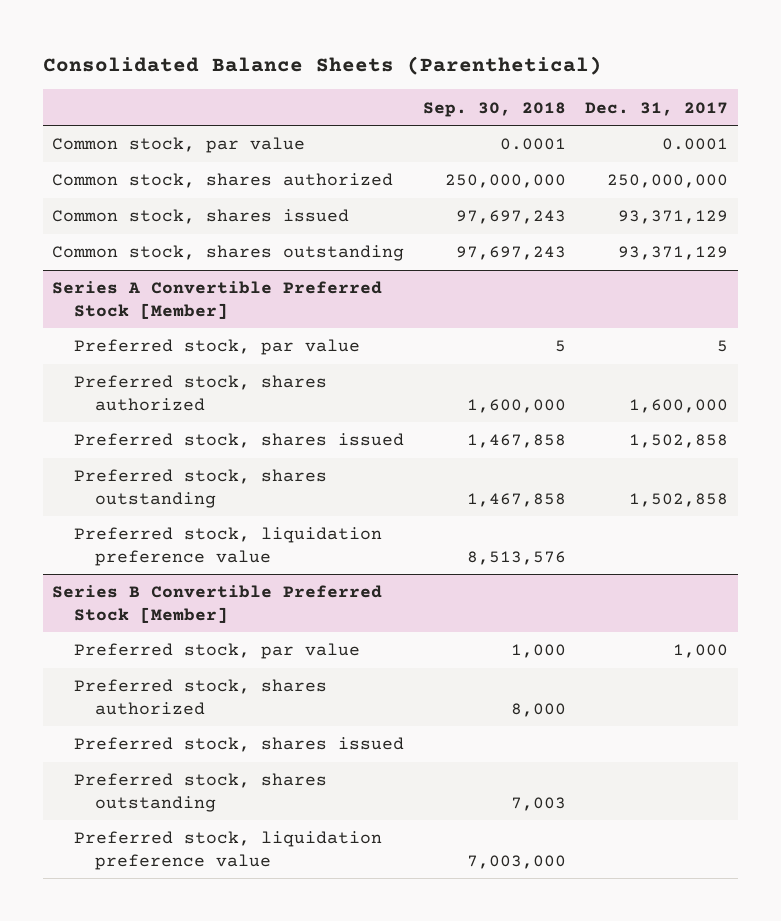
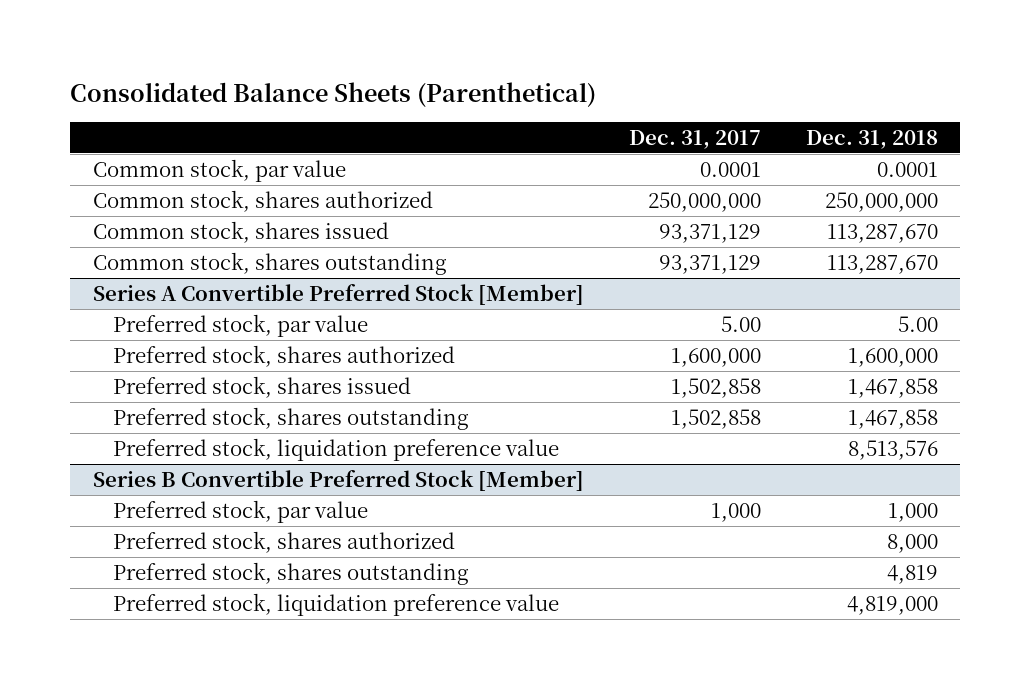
[423,101,567,117] Sep. 30, 2018 -> none
none -> [805,129,938,149] Dec. 31, 2018
[717,340,729,353] 5 -> [720,315,761,332] 5.00
[73,737,404,753] Preferred stock, shares issued -> none

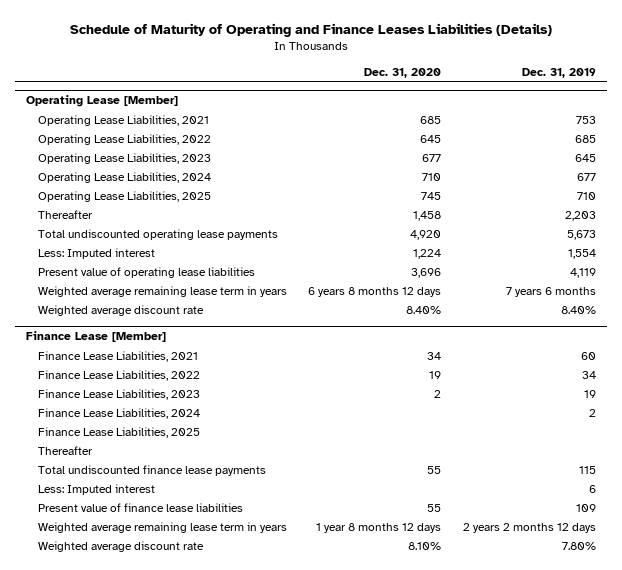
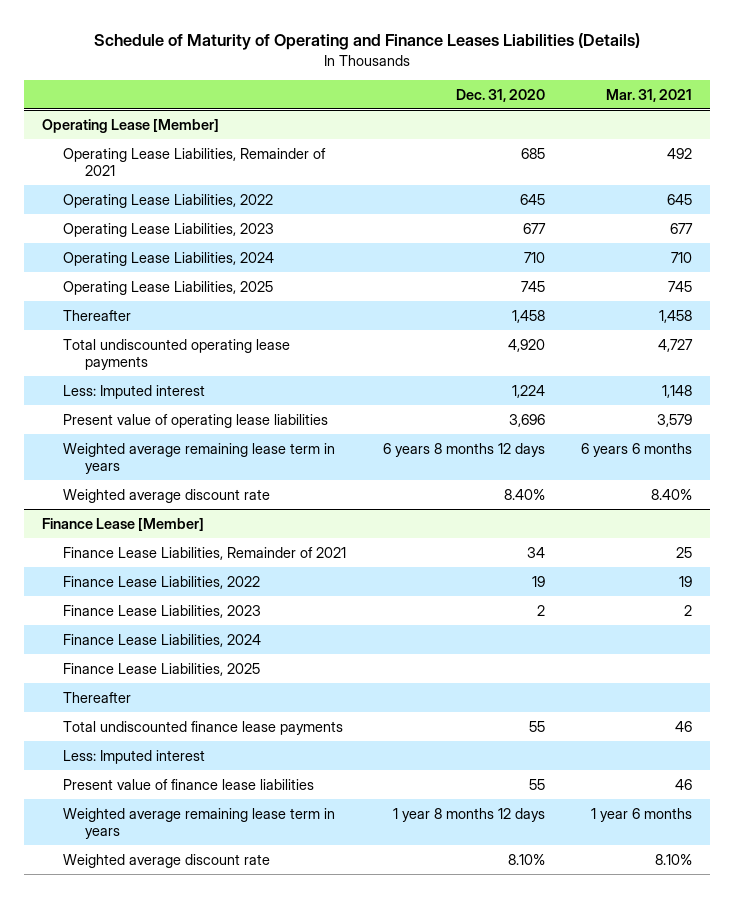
[522,68,597,79] Dec. 31, 2019 -> none
none -> [605,88,692,102] Mar. 31, 2021
[37,114,209,126] Operating Lease Liabilities, 2021 -> [63,147,327,176] Operating Lease Liabilities, Remainder of 2021
[37,350,198,362] Finance Lease Liabilities, 2021 -> [63,546,347,560] Finance Lease Liabilities, Remainder of 2021

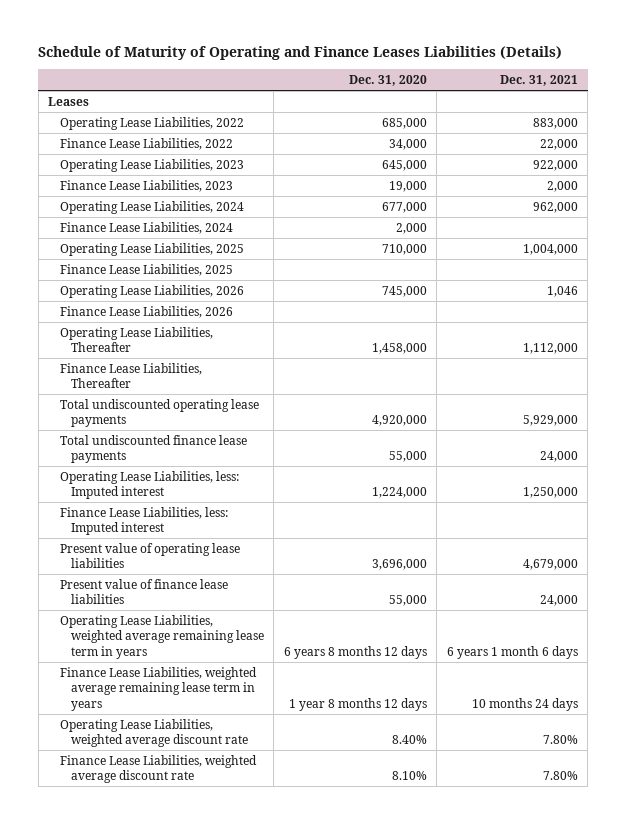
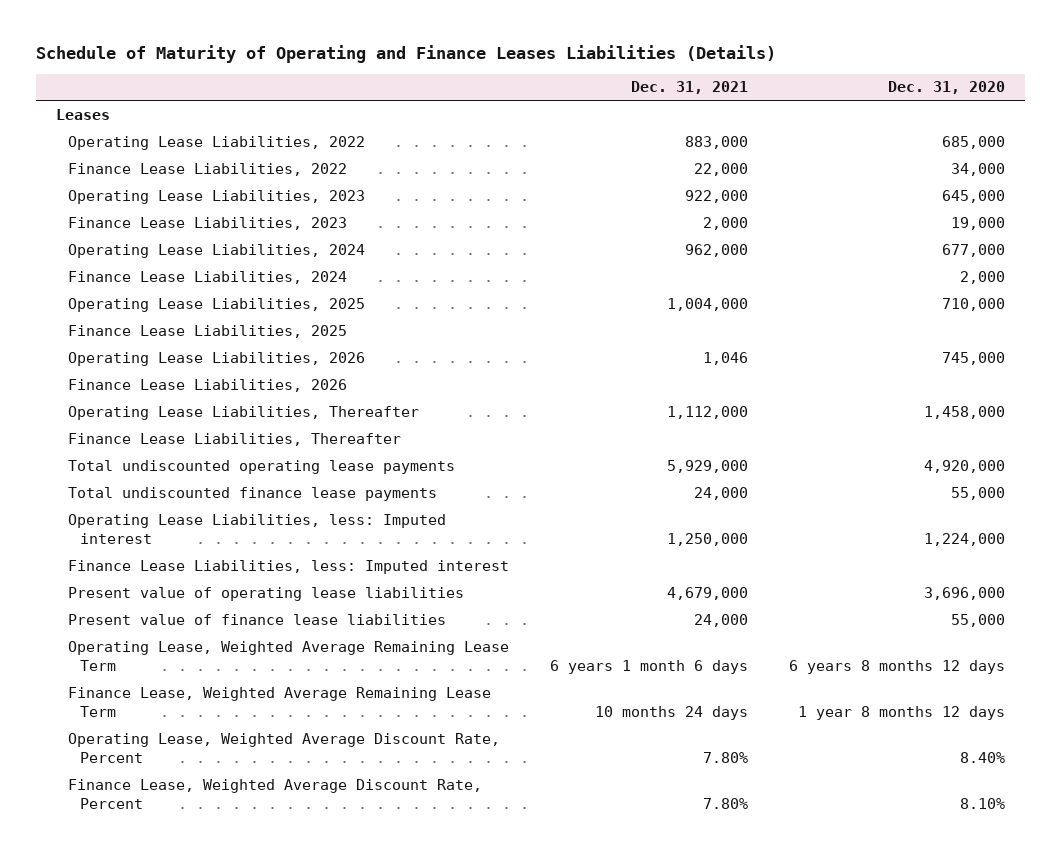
[59,614,264,659] Operating Lease Liabilities, weighted average remaining lease term in years -> [68,640,510,671] Operating Lease, Weighted Average Remaining Lease Term
[59,666,257,711] Finance Lease Liabilities, weighted average remaining lease term in years -> [68,686,492,717] Finance Lease, Weighted Average Remaining Lease Term
[59,718,248,748] Operating Lease Liabilities, weighted average discount rate -> [68,732,501,763] Operating Lease, Weighted Average Discount Rate, Percent
[59,754,257,784] Finance Lease Liabilities, weighted average discount rate -> [68,778,483,809] Finance Lease, Weighted Average Discount Rate, Percent

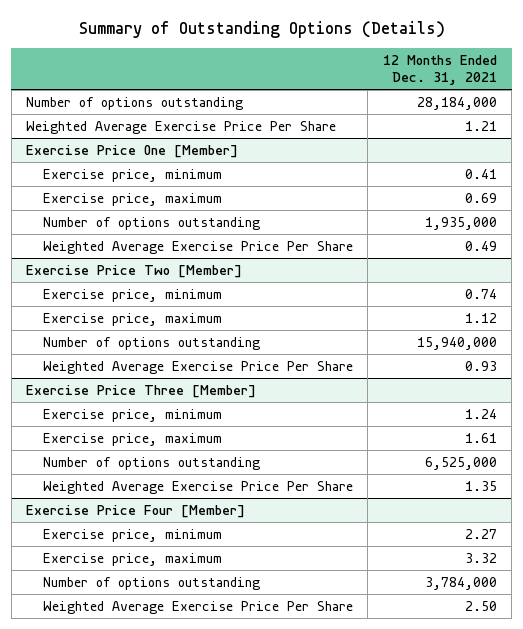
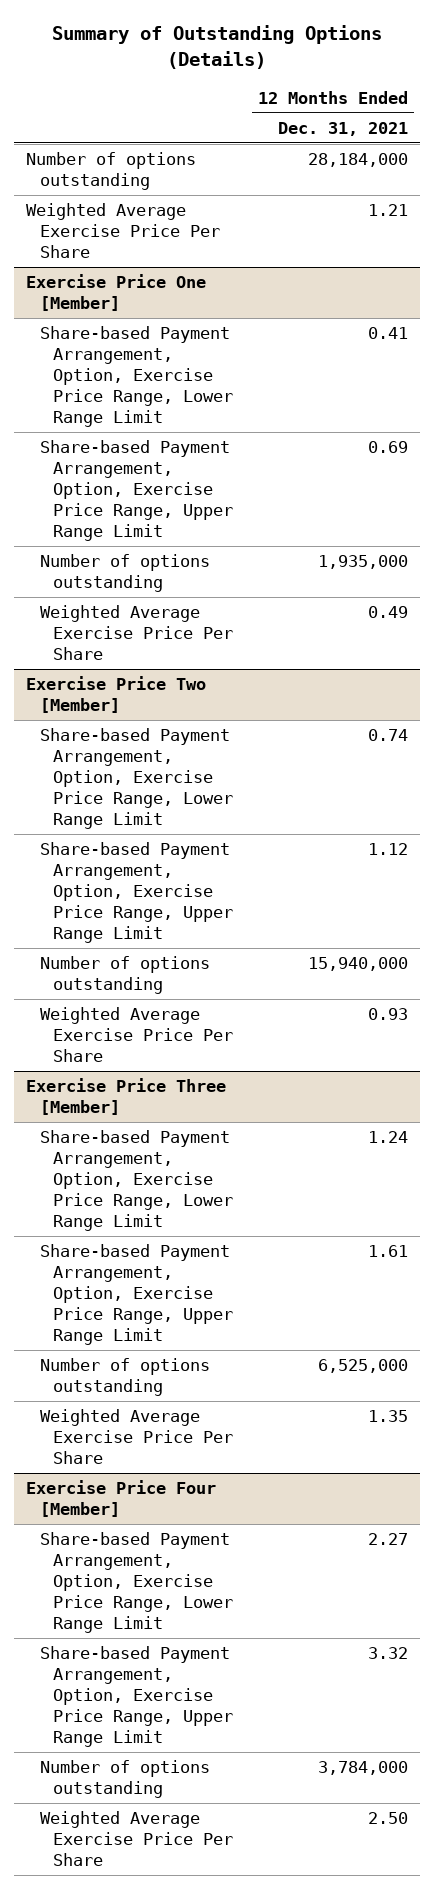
[42,168,222,182] Exercise price, minimum -> [39,326,234,427] Share-based Payment Arrangement, Option, Exercise Price Range, Lower Range Limit
[42,192,222,206] Exercise price, maximum -> [39,440,234,541] Share-based Payment Arrangement, Option, Exercise Price Range, Upper Range Limit
[42,288,222,302] Exercise price, minimum -> [39,728,234,829] Share-based Payment Arrangement, Option, Exercise Price Range, Lower Range Limit
[42,312,222,326] Exercise price, maximum -> [39,842,234,943] Share-based Payment Arrangement, Option, Exercise Price Range, Upper Range Limit
[42,408,222,422] Exercise price, minimum -> [39,1130,234,1231] Share-based Payment Arrangement, Option, Exercise Price Range, Lower Range Limit
[42,432,222,446] Exercise price, maximum -> [39,1244,234,1345] Share-based Payment Arrangement, Option, Exercise Price Range, Upper Range Limit
[42,528,222,542] Exercise price, minimum -> [39,1532,234,1633] Share-based Payment Arrangement, Option, Exercise Price Range, Lower Range Limit
[42,552,222,566] Exercise price, maximum -> [39,1646,234,1747] Share-based Payment Arrangement, Option, Exercise Price Range, Upper Range Limit

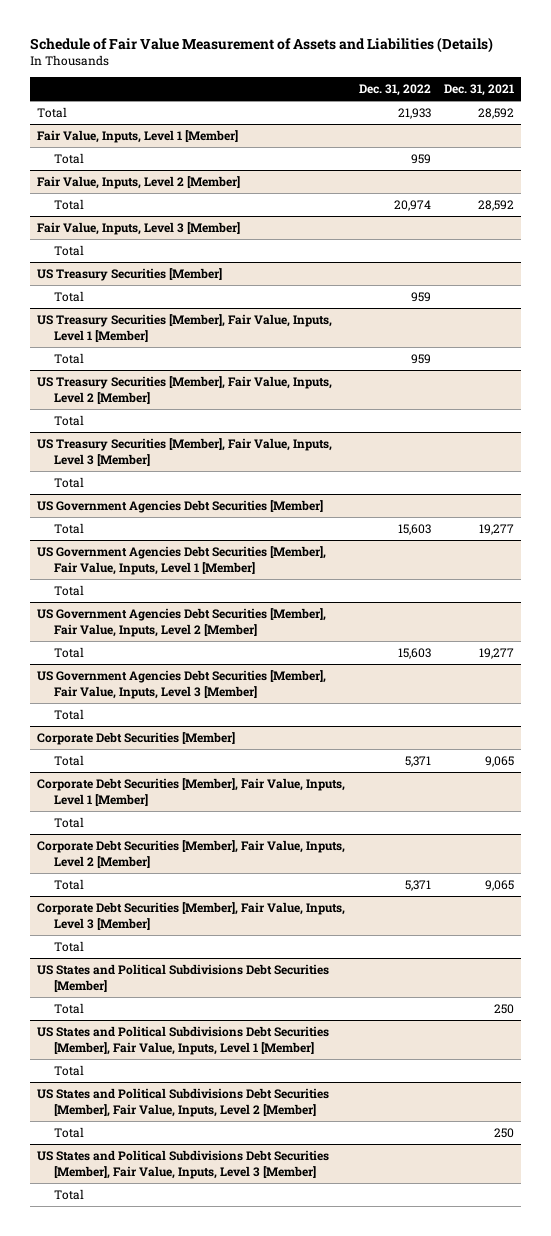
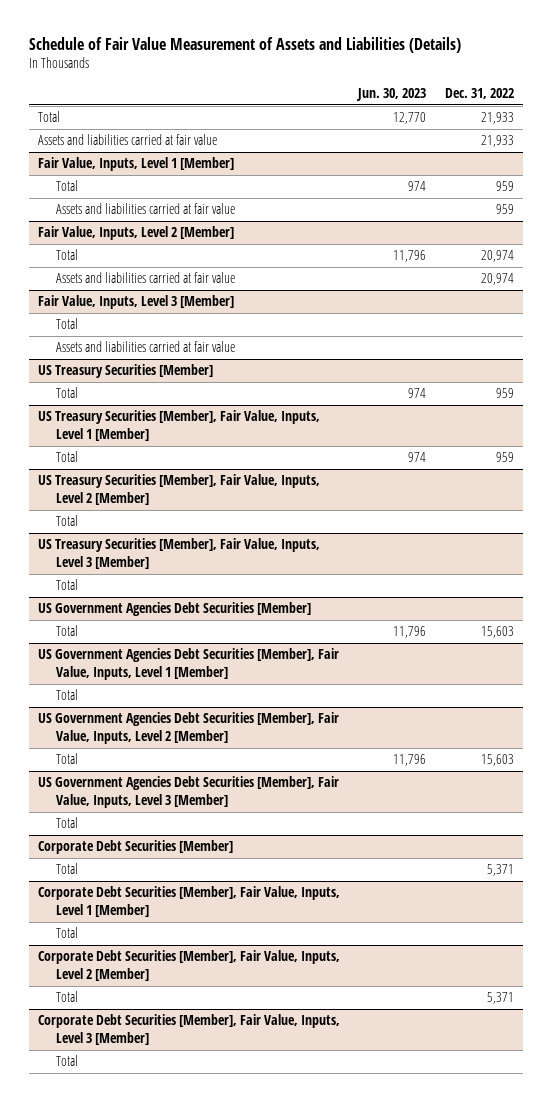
[444,84,515,97] Dec. 31, 2021 -> none
none -> [356,87,427,101] Jun. 30, 2023
none -> [37,134,217,146] Assets and liabilities carried at fair value
none -> [56,203,236,215] Assets and liabilities carried at fair value
none -> [56,272,236,284] Assets and liabilities carried at fair value
none -> [56,341,236,353] Assets and liabilities carried at fair value
[36,963,329,992] US States and Political Subdivisions Debt Securities [Member] -> none
[54,1002,85,1014] Total -> none
[36,1025,329,1055] US States and Political Subdivisions Debt Securities [Member], Fair Value, Inputs, Level 1 [Member] -> none
[54,1064,85,1076] Total -> none
[36,1087,329,1117] US States and Political Subdivisions Debt Securities [Member], Fair Value, Inputs, Level 2 [Member] -> none
[54,1126,85,1138] Total -> none
[36,1149,329,1179] US States and Political Subdivisions Debt Securities [Member], Fair Value, Inputs, Level 3 [Member] -> none
[54,1188,85,1200] Total -> none

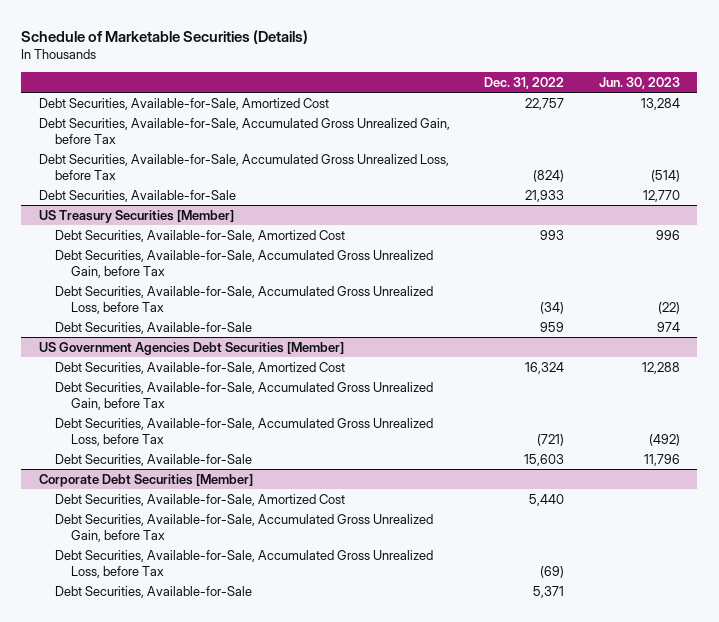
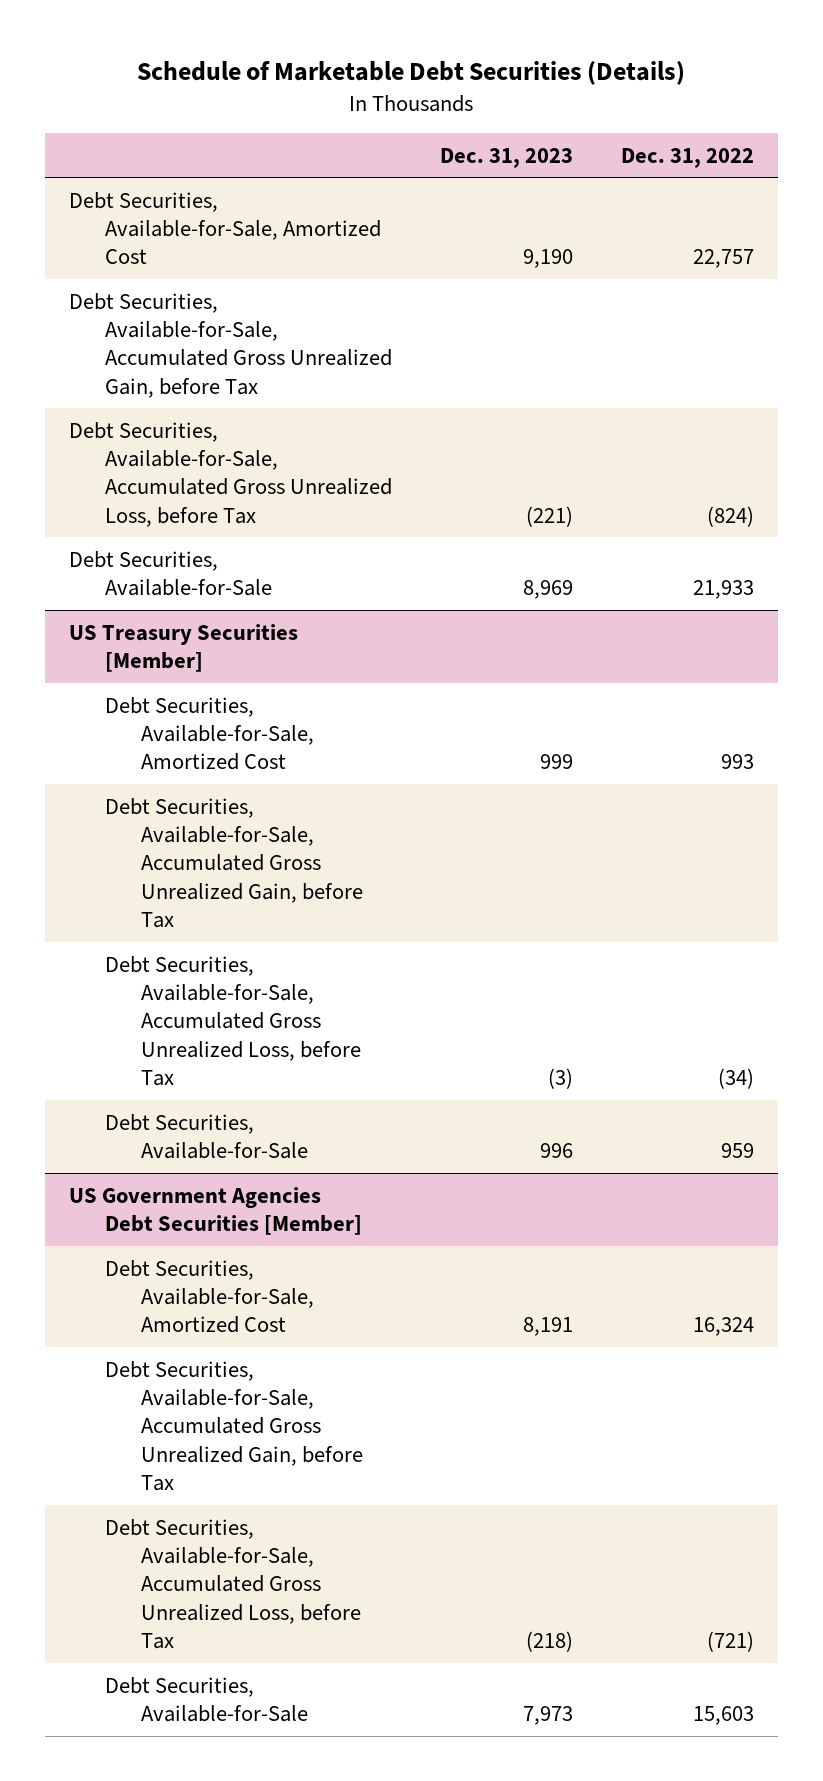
[21,29,309,44] Schedule of Marketable Securities (Details) -> [137,60,686,85] Schedule of Marketable Debt Securities (Details)
[598,76,680,89] Jun. 30, 2023 -> none
none -> [439,147,573,168] Dec. 31, 2023
[38,473,253,487] Corporate Debt Securities [Member] -> none
[54,493,345,506] Debt Securities, Available-for-Sale, Amortized Cost -> none
[54,513,433,542] Debt Securities, Available-for-Sale, Accumulated Gross Unrealized Gain, before Tax -> none
[54,549,433,578] Debt Securities, Available-for-Sale, Accumulated Gross Unrealized Loss, before Tax -> none
[54,585,252,598] Debt Securities, Available-for-Sale -> none

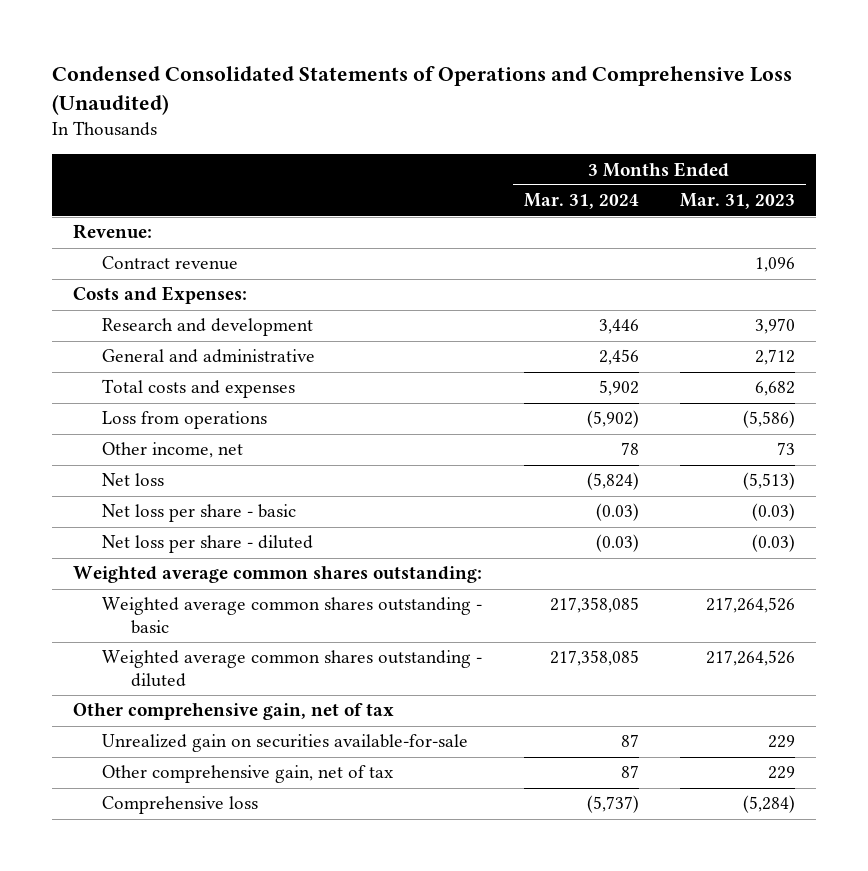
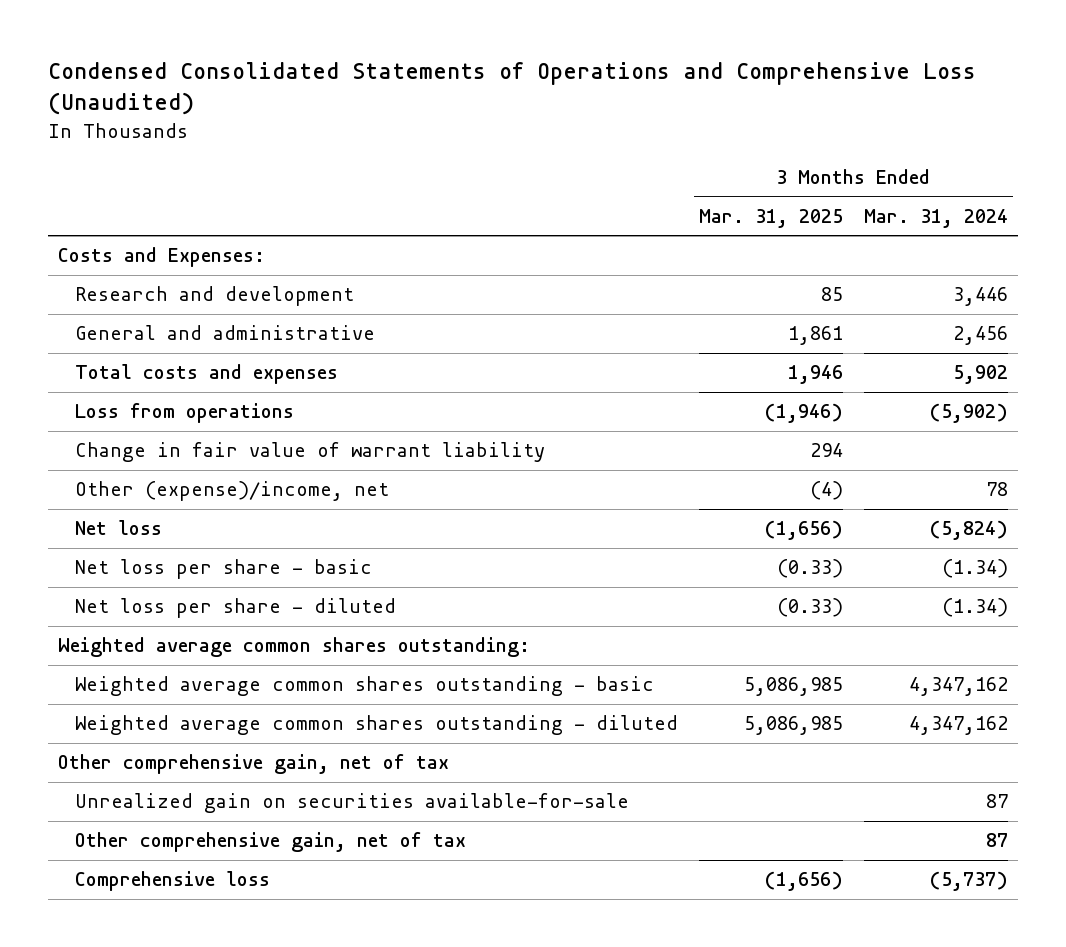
[680,193,796,210] Mar. 31, 2023 -> none
none -> [699,208,844,228] Mar. 31, 2025
[72,224,152,240] Revenue: -> none
[101,256,238,271] Contract revenue -> none
none -> [75,442,546,463] Change in fair value of warrant liability
[101,442,243,459] Other income, net -> [75,481,390,502] Other (expense)/income, net
[595,503,639,522] (0.03) -> [941,559,1008,579] (1.34)
[595,534,639,553] (0.03) -> [941,598,1008,618] (1.34)
[549,597,639,614] 217,358,085 -> [908,677,1008,697] 4,347,162
[549,650,639,667] 217,358,085 -> [908,716,1008,736] 4,347,162

